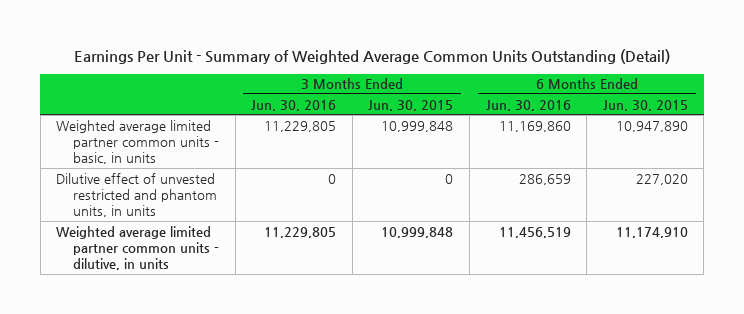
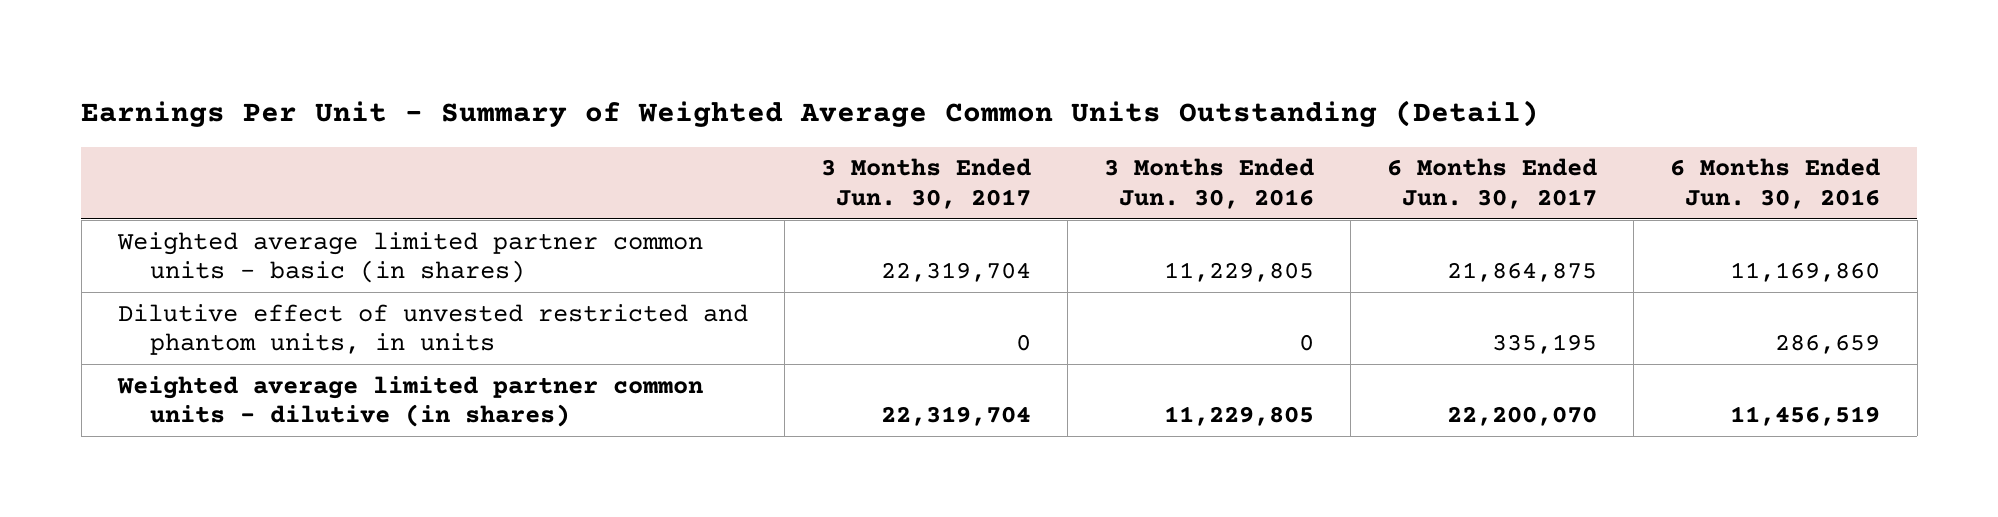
[368,99,454,111] Jun. 30, 2015 -> none
[602,99,688,111] Jun. 30, 2015 -> none
none -> [821,158,1032,210] 3 Months Ended Jun. 30, 2017
none -> [1387,158,1598,210] 6 Months Ended Jun. 30, 2017
[56,119,219,165] Weighted average limited partner common units - basic, in units -> [116,231,703,284] Weighted average limited partner common units - basic (in shares)
[56,225,219,271] Weighted average limited partner common units - dilutive, in units -> [116,375,703,428] Weighted average limited partner common units - dilutive (in shares)

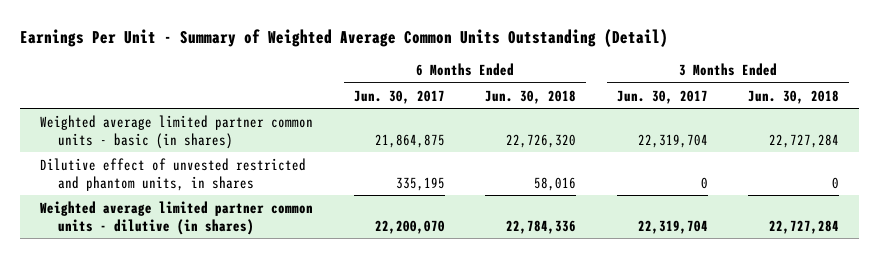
[1104,158,1315,210] 3 Months Ended Jun. 30, 2016 -> none
[1670,158,1881,210] 6 Months Ended Jun. 30, 2016 -> none
none -> [485,89,577,104] Jun. 30, 2018
none -> [748,89,840,104] Jun. 30, 2018
[117,303,748,356] Dilutive effect of unvested restricted and phantom units, in units -> [40,157,307,191] Dilutive effect of unvested restricted and phantom units, in shares

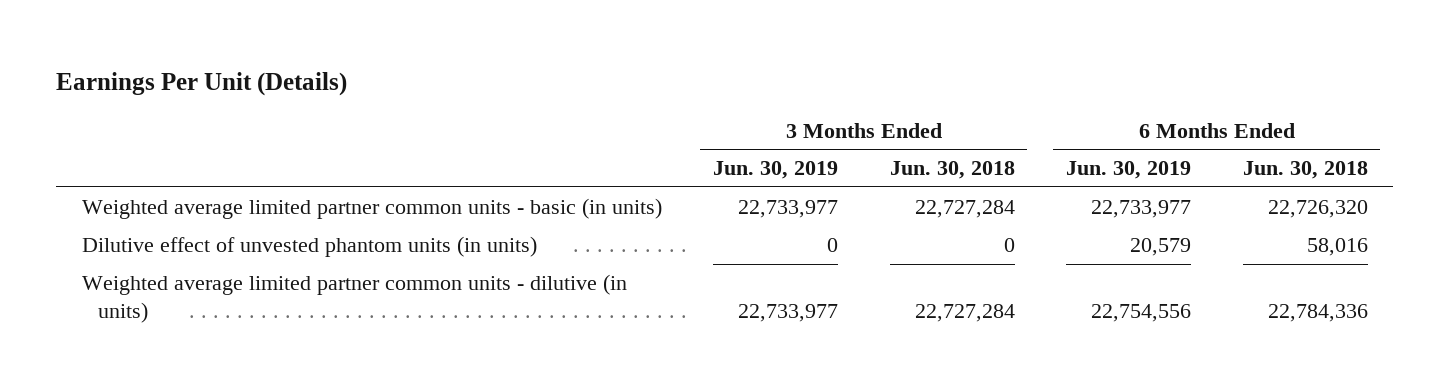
[20,28,669,47] Earnings Per Unit - Summary of Weighted Average Common Units Outstanding (Detail) -> [55,71,347,96] Earnings Per Unit (Details)
[353,89,445,104] Jun. 30, 2017 -> none
[616,89,708,104] Jun. 30, 2017 -> none
none -> [713,161,839,180] Jun. 30, 2019
none -> [1066,161,1192,180] Jun. 30, 2019
[40,114,314,149] Weighted average limited partner common units - basic (in shares) -> [81,197,662,219] Weighted average limited partner common units - basic (in units)
[40,157,307,191] Dilutive effect of unvested restricted and phantom units, in shares -> [81,235,537,257] Dilutive effect of unvested phantom units (in units)
[40,200,314,235] Weighted average limited partner common units - dilutive (in shares) -> [81,273,627,323] Weighted average limited partner common units - dilutive (in units)

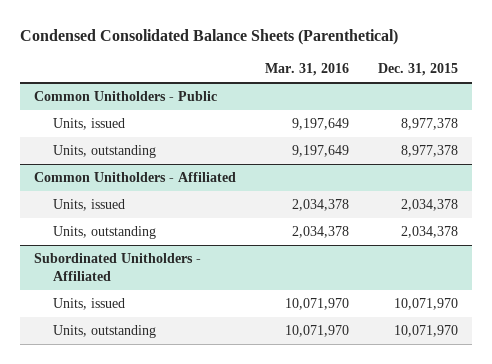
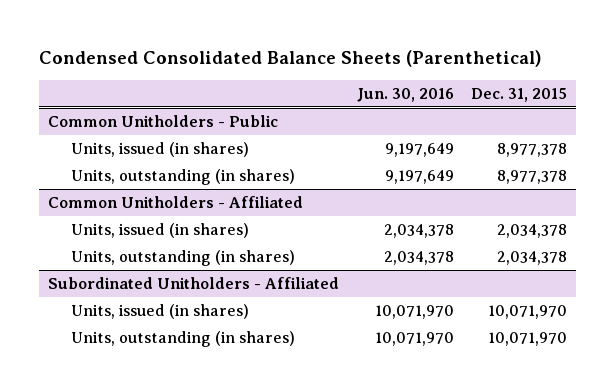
[264,63,349,77] Mar. 31, 2016 -> none
none -> [356,88,454,103] Jun. 30, 2016
[52,117,125,130] Units, issued -> [70,141,249,157] Units, issued (in shares)
[52,144,156,158] Units, outstanding -> [70,168,295,185] Units, outstanding (in shares)
[52,198,125,211] Units, issued -> [70,222,249,238] Units, issued (in shares)
[52,225,156,239] Units, outstanding -> [70,249,295,266] Units, outstanding (in shares)
[52,297,125,310] Units, issued -> [70,303,249,319] Units, issued (in shares)
[52,324,156,338] Units, outstanding -> [70,330,295,347] Units, outstanding (in shares)

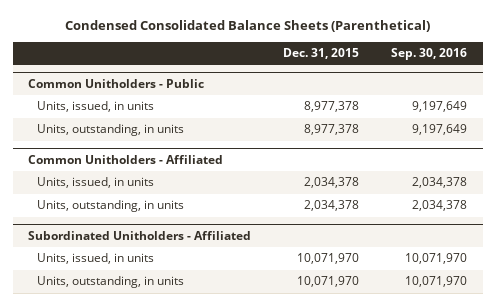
[356,88,454,103] Jun. 30, 2016 -> none
none -> [391,48,468,61] Sep. 30, 2016
[70,141,249,157] Units, issued (in shares) -> [37,101,155,113] Units, issued, in units
[70,168,295,185] Units, outstanding (in shares) -> [37,124,185,137] Units, outstanding, in units
[70,222,249,238] Units, issued (in shares) -> [37,177,155,189] Units, issued, in units
[70,249,295,266] Units, outstanding (in shares) -> [37,200,185,213] Units, outstanding, in units
[70,303,249,319] Units, issued (in shares) -> [37,253,155,265] Units, issued, in units
[70,330,295,347] Units, outstanding (in shares) -> [37,276,185,289] Units, outstanding, in units

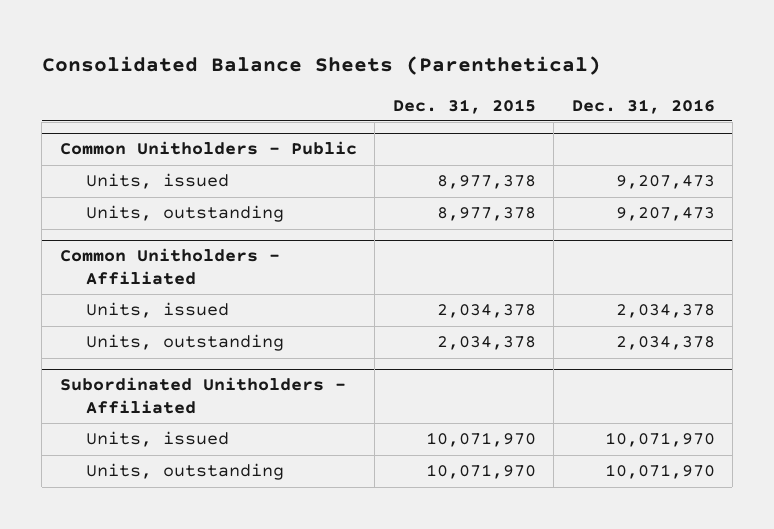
[64,20,430,33] Condensed Consolidated Balance Sheets (Parenthetical) -> [41,55,601,75] Consolidated Balance Sheets (Parenthetical)
[391,48,468,61] Sep. 30, 2016 -> none
none -> [571,98,715,114] Dec. 31, 2016
[37,101,155,113] Units, issued, in units -> [85,173,229,190] Units, issued
[37,124,185,137] Units, outstanding, in units -> [85,205,284,223] Units, outstanding
[37,177,155,189] Units, issued, in units -> [85,302,229,319] Units, issued
[37,200,185,213] Units, outstanding, in units -> [85,334,284,352] Units, outstanding
[37,253,155,265] Units, issued, in units -> [85,431,229,448] Units, issued
[37,276,185,289] Units, outstanding, in units -> [85,463,284,481] Units, outstanding

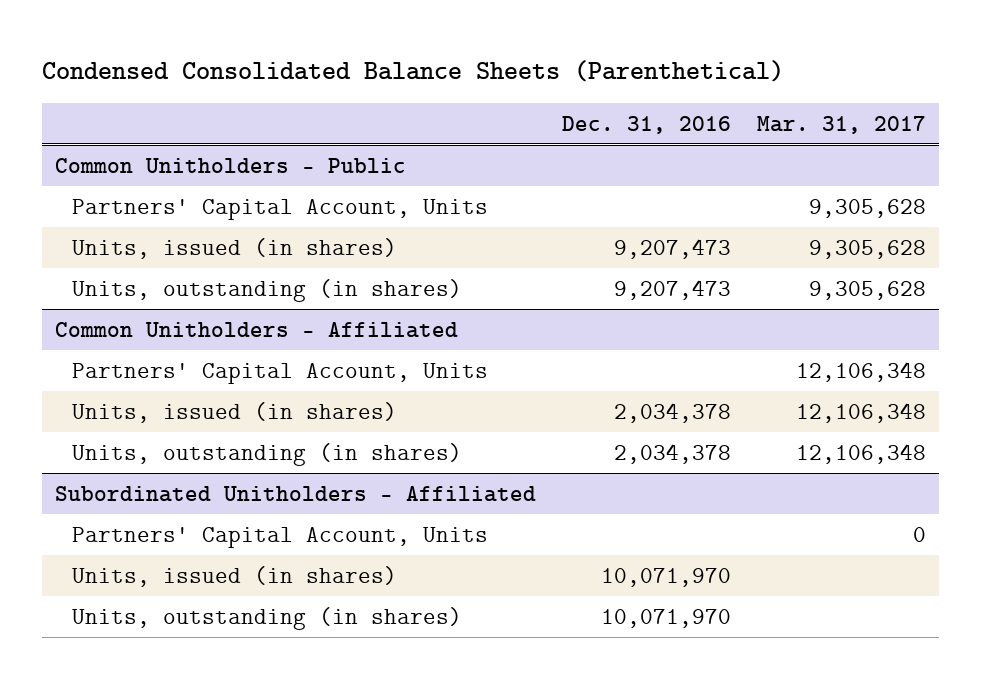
[41,55,601,75] Consolidated Balance Sheets (Parenthetical) -> [42,60,785,83] Condensed Consolidated Balance Sheets (Parenthetical)
[392,98,536,114] Dec. 31, 2015 -> none
none -> [756,115,926,134] Mar. 31, 2017
none -> [72,198,489,220] Partners' Capital Account, Units
[85,173,229,190] Units, issued -> [72,237,398,259] Units, issued (in shares)
[85,205,284,223] Units, outstanding -> [72,278,463,302] Units, outstanding (in shares)
none -> [72,362,489,384] Partners' Capital Account, Units
[85,302,229,319] Units, issued -> [72,401,398,423] Units, issued (in shares)
[85,334,284,352] Units, outstanding -> [72,442,463,466] Units, outstanding (in shares)
none -> [72,526,489,548] Partners' Capital Account, Units
[85,431,229,448] Units, issued -> [72,565,398,587] Units, issued (in shares)
[85,463,284,481] Units, outstanding -> [72,606,463,630] Units, outstanding (in shares)

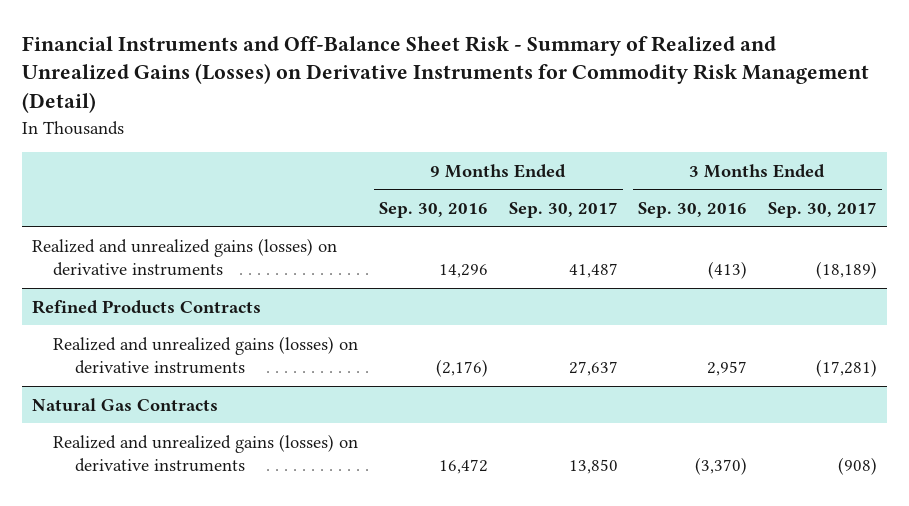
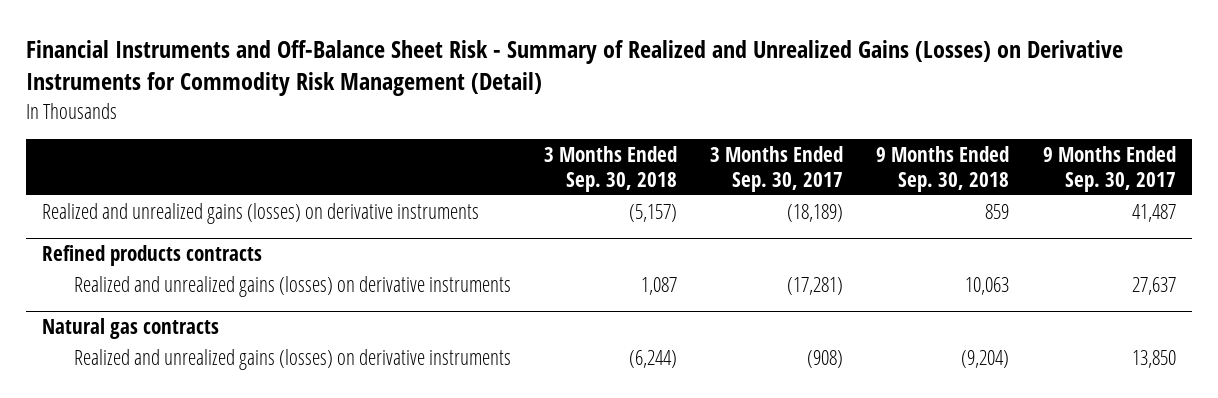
[378,201,488,218] Sep. 30, 2016 -> none
[638,201,748,218] Sep. 30, 2016 -> none
none -> [543,145,677,192] 3 Months Ended Sep. 30, 2018
none -> [876,145,1010,192] 9 Months Ended Sep. 30, 2018
[31,299,261,314] Refined Products Contracts -> [42,245,263,267] Refined products contracts
[31,397,218,412] Natural Gas Contracts -> [42,318,220,340] Natural gas contracts

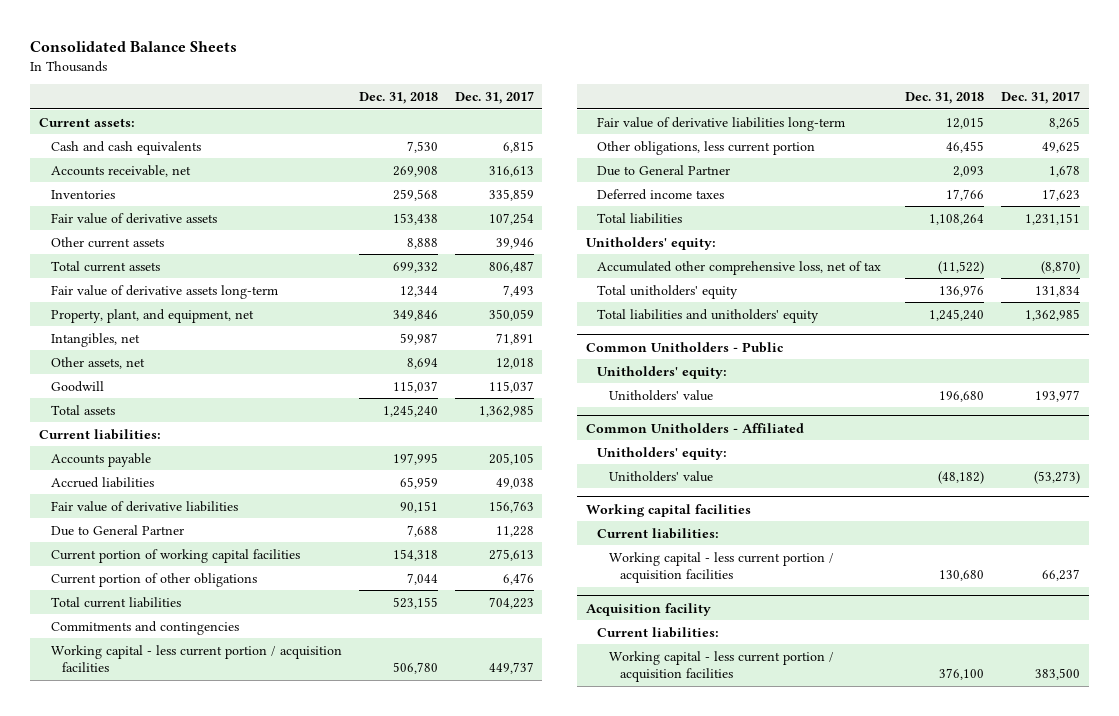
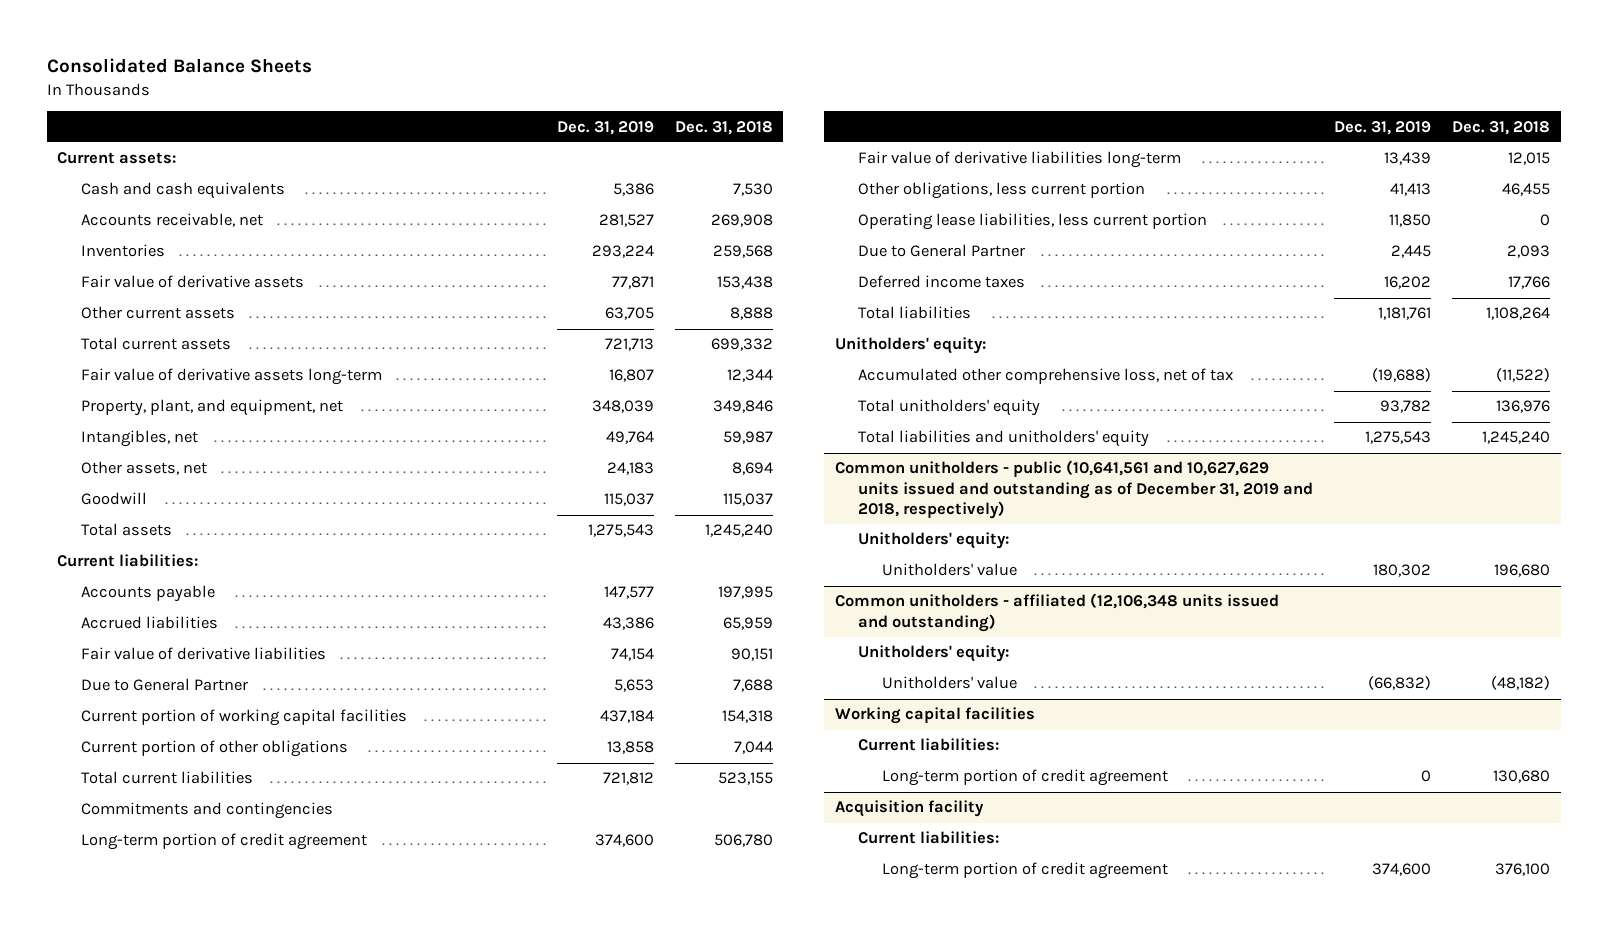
[454,91,534,105] Dec. 31, 2017 -> none
none -> [556,120,654,135] Dec. 31, 2019
[50,644,342,673] Working capital - less current portion / acquisition facilities -> [80,833,367,851] Long-term portion of credit agreement
none -> [858,213,1208,231] Operating lease liabilities, less current portion
[585,341,783,353] Common Unitholders - Public -> [834,460,1314,520] Common unitholders - public (10,641,561 and 10,627,629 units issued and outstanding as of December 31, 2019 and 2018, respectively)
[585,422,804,433] Common Unitholders - Affiliated -> [834,593,1279,632] Common unitholders - affiliated (12,106,348 units issued and outstanding)
[608,551,834,584] Working capital - less current portion / acquisition facilities -> [881,769,1168,787] Long-term portion of credit agreement
[608,650,834,683] Working capital - less current portion / acquisition facilities -> [881,862,1168,880] Long-term portion of credit agreement

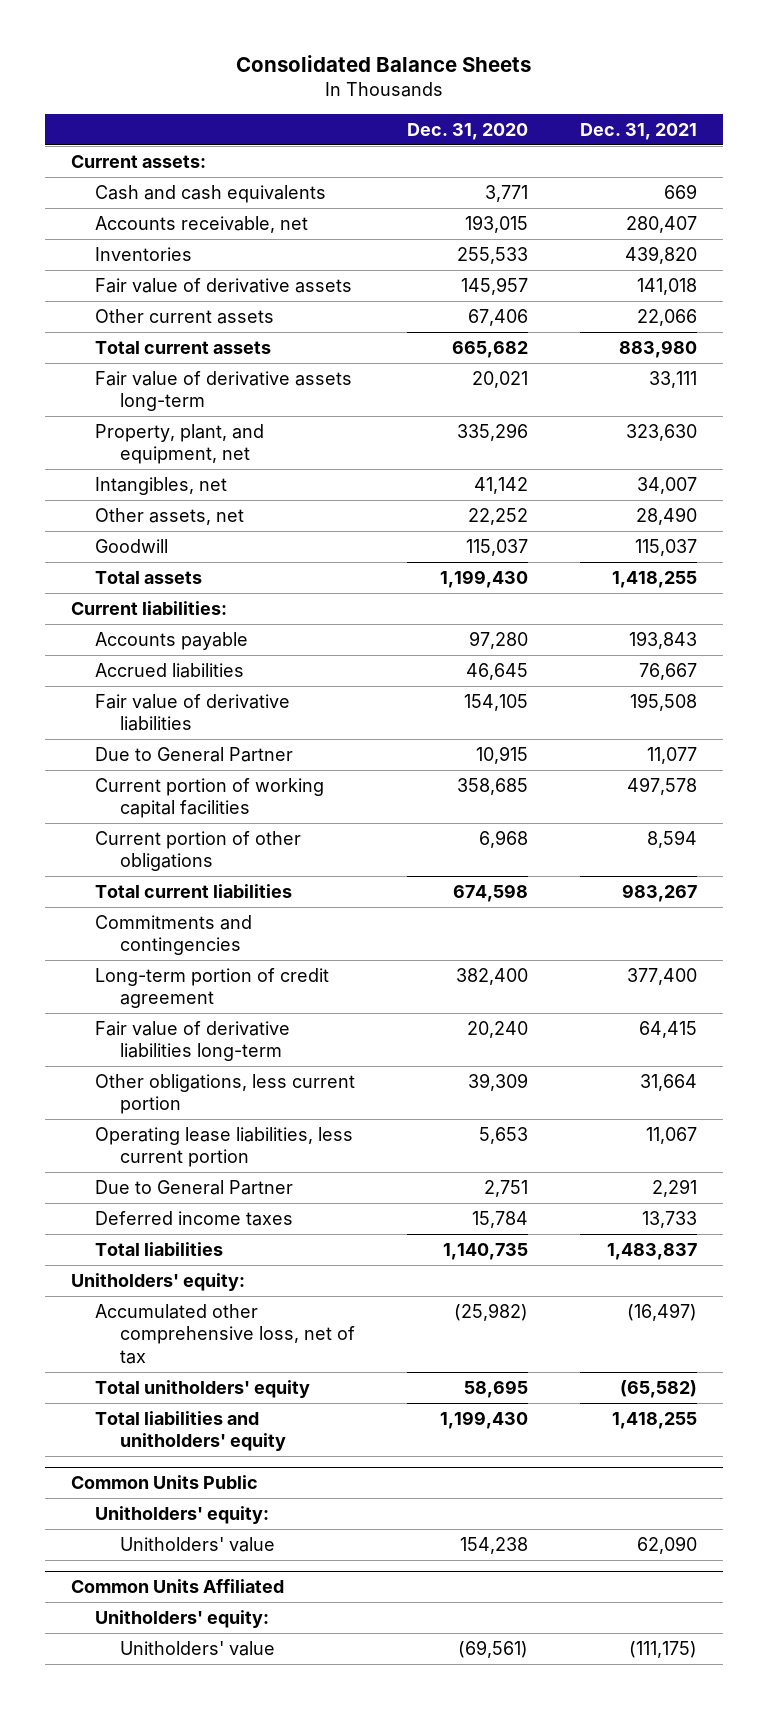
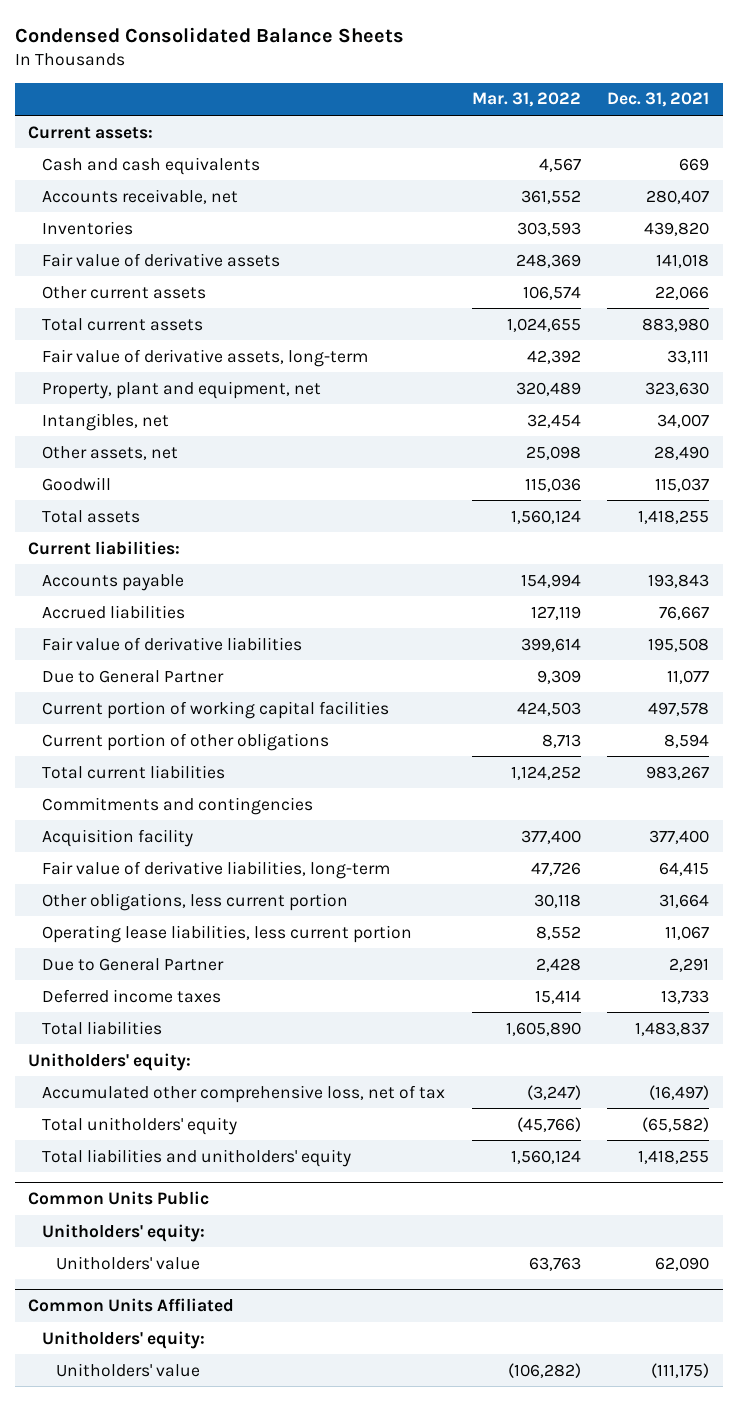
[236,55,532,73] Consolidated Balance Sheets -> [14,26,404,43] Condensed Consolidated Balance Sheets
[407,123,529,141] Dec. 31, 2020 -> none
none -> [471,92,581,108] Mar. 31, 2022
[95,370,353,412] Fair value of derivative assets long-term -> [42,348,369,367] Fair value of derivative assets, long-term
[95,423,265,465] Property, plant, and equipment, net -> [42,380,322,399] Property, plant and equipment, net
[95,967,330,1009] Long-term portion of credit agreement -> [42,828,194,847] Acquisition facility
[95,1020,291,1062] Fair value of derivative liabilities long-term -> [42,860,391,879] Fair value of derivative liabilities, long-term

